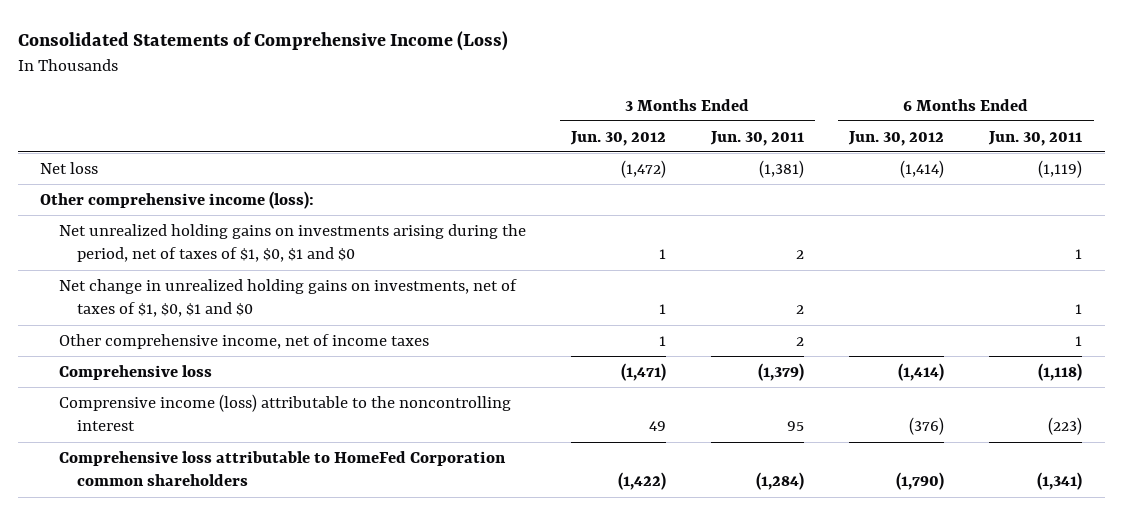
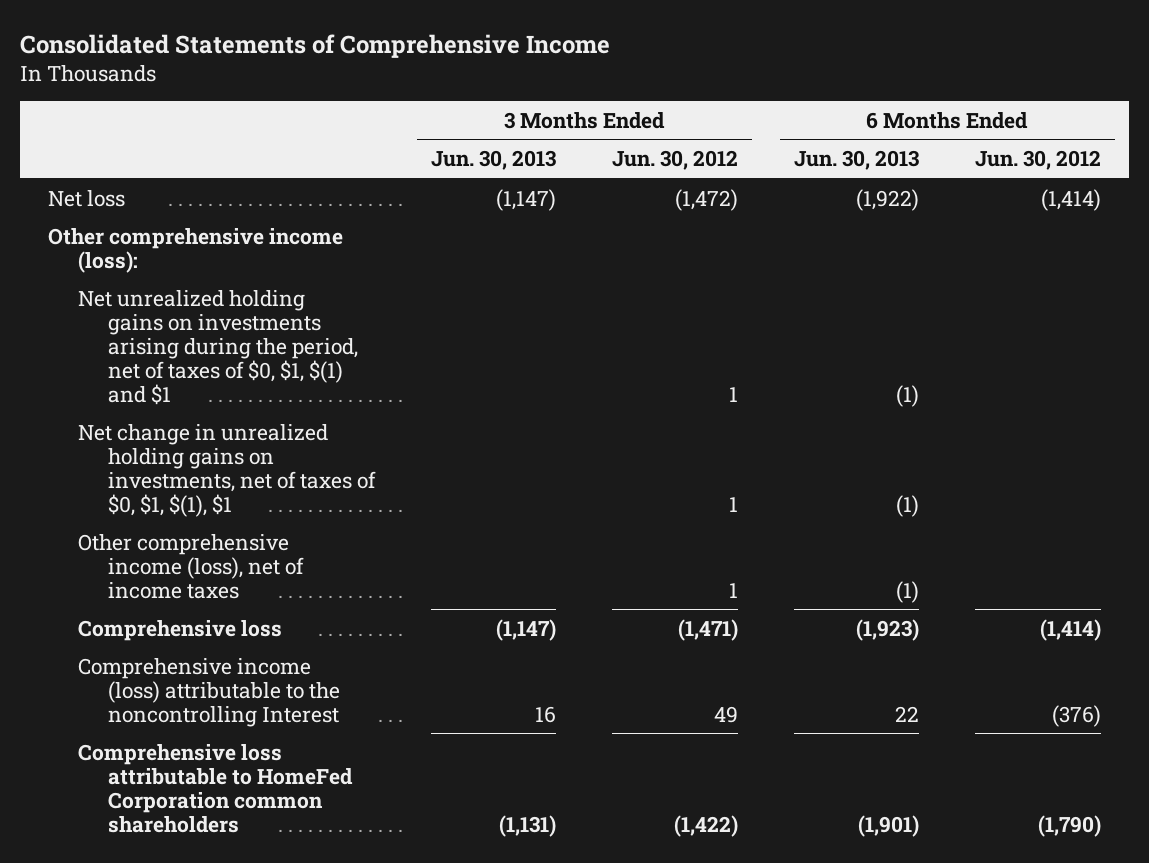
[17,31,508,52] Consolidated Statements of Comprehensive Income (Loss) -> [20,33,611,58] Consolidated Statements of Comprehensive Income
[710,130,805,146] Jun. 30, 2011 -> none
[988,130,1083,146] Jun. 30, 2011 -> none
none -> [430,150,556,171] Jun. 30, 2013
none -> [793,150,919,171] Jun. 30, 2013
[58,223,526,263] Net unrealized holding gains on investments arising during the period, net of taxes of $1, $0, $1 and $0 -> [77,289,358,405] Net unrealized holding gains on investments arising during the period, net of taxes of $0, $1, $(1) and $1
[58,278,517,318] Net change in unrealized holding gains on investments, net of taxes of $1, $0, $1 and $0 -> [77,423,376,517] Net change in unrealized holding gains on investments, net of taxes of $0, $1, $(1), $1
[58,333,429,349] Other comprehensive income, net of income taxes -> [77,533,304,599] Other comprehensive income (loss), net of income taxes
[58,393,511,432] Comprensive income (loss) attributable to the noncontrolling interest -> [77,657,340,727] Comprehensive income (loss) attributable to the noncontrolling Interest

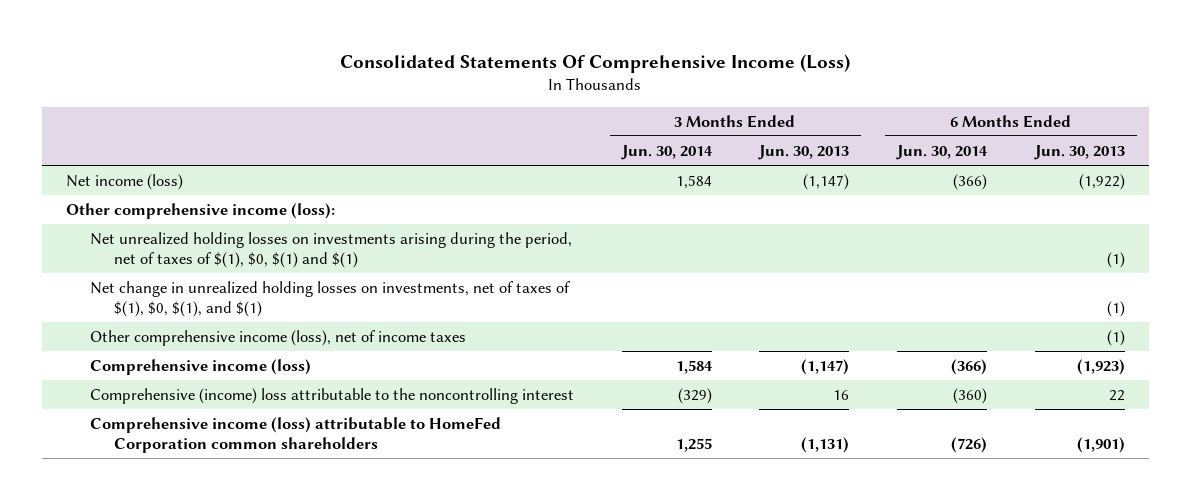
[20,33,611,58] Consolidated Statements of Comprehensive Income -> [340,53,851,73] Consolidated Statements Of Comprehensive Income (Loss)
[611,150,738,171] Jun. 30, 2012 -> none
[974,150,1101,171] Jun. 30, 2012 -> none
none -> [620,144,713,160] Jun. 30, 2014
none -> [896,144,989,160] Jun. 30, 2014
[48,189,126,207] Net loss -> [65,173,183,190] Net income (loss)
[77,289,358,405] Net unrealized holding gains on investments arising during the period, net of taxes of $0, $1, $(1) and $1 -> [89,231,572,268] Net unrealized holding losses on investments arising during the period, net of taxes of $(1), $0, $(1) and $(1)
[77,423,376,517] Net change in unrealized holding gains on investments, net of taxes of $0, $1, $(1), $1 -> [89,280,570,317] Net change in unrealized holding losses on investments, net of taxes of $(1), $0, $(1), and $(1)
[77,619,282,641] Comprehensive loss -> [89,358,311,375] Comprehensive income (loss)
[77,657,340,727] Comprehensive income (loss) attributable to the noncontrolling Interest -> [89,387,574,404] Comprehensive (income) loss attributable to the noncontrolling interest
[77,743,353,833] Comprehensive loss attributable to HomeFed Corporation common shareholders -> [89,416,501,453] Comprehensive income (loss) attributable to HomeFed Corporation common shareholders

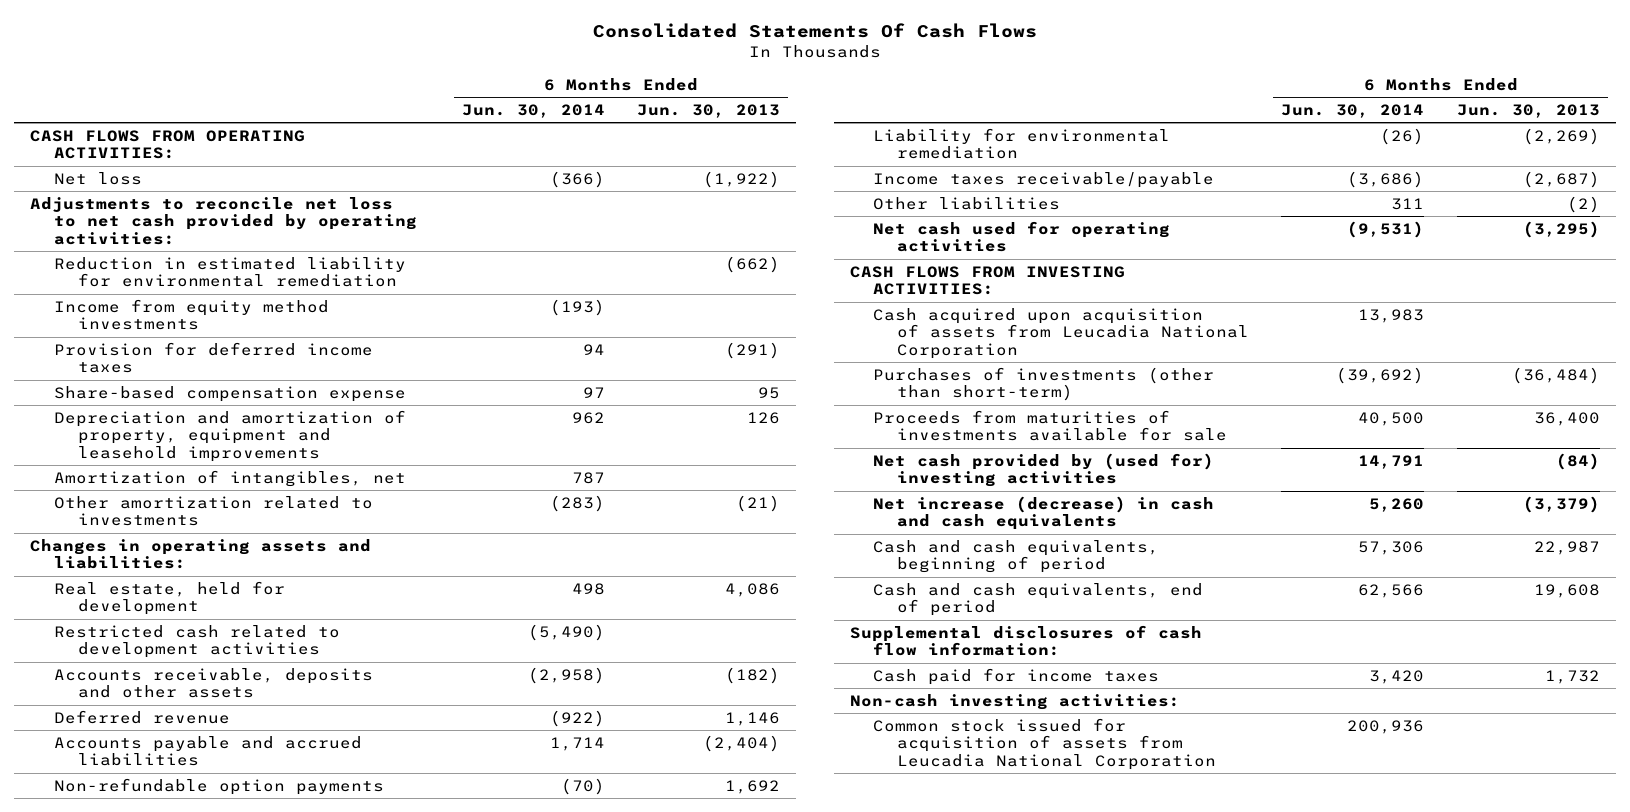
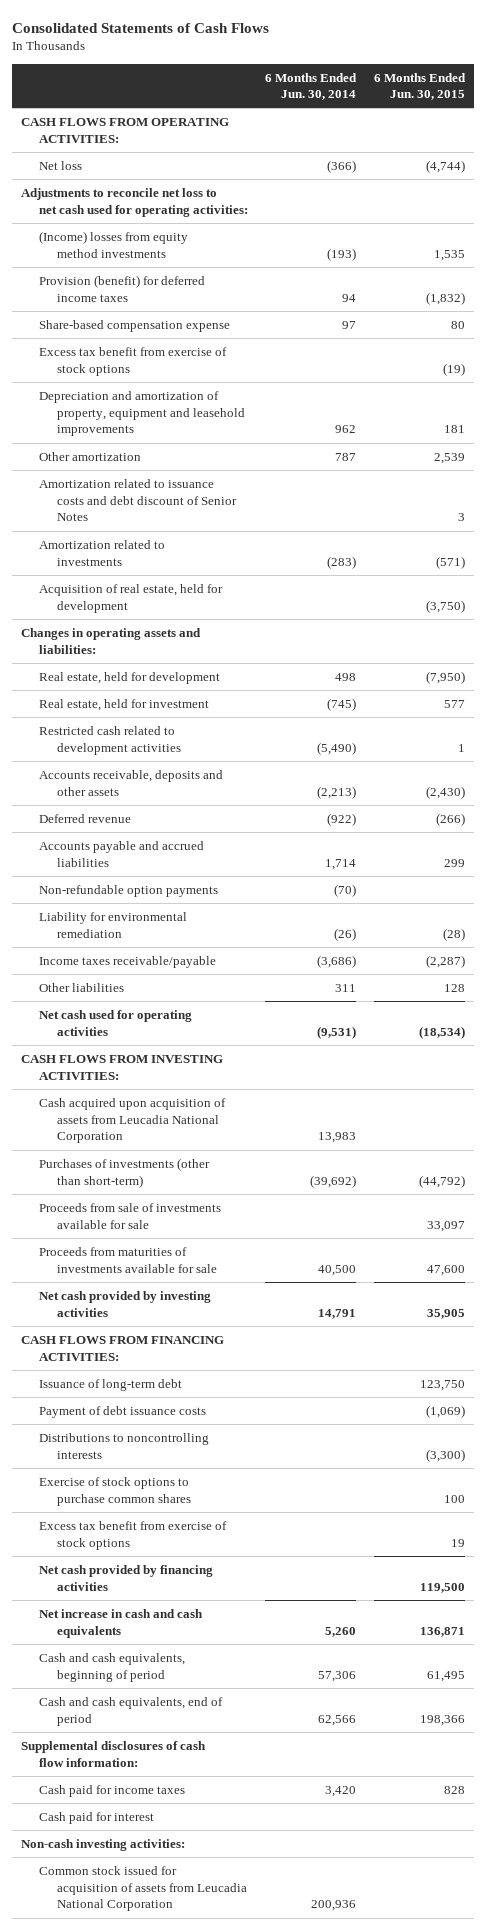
[592,23,1037,39] Consolidated Statements Of Cash Flows -> [12,22,270,33] Consolidated Statements of Cash Flows
[637,104,781,119] Jun. 30, 2013 -> none
none -> [374,72,467,101] 6 Months Ended Jun. 30, 2015
[53,256,406,288] Reduction in estimated liability for environmental remediation -> none
[30,196,417,245] Adjustments to reconcile net loss to net cash provided by operating activities: -> [20,187,248,217] Adjustments to reconcile net loss to net cash used for operating activities:
[53,298,329,331] Income from equity method investments -> [38,230,188,258] (Income) losses from equity method investments
[53,341,373,374] Provision for deferred income taxes -> [38,274,205,302] Provision (benefit) for deferred income taxes
none -> [38,346,227,376] Excess tax benefit from exercise of stock options
[53,469,406,487] Amortization of intangibles, net -> [38,451,141,461] Other amortization
none -> [38,478,237,522] Amortization related to issuance costs and debt discount of Senior Notes
[53,495,373,527] Other amortization related to investments -> [38,539,165,566] Amortization related to investments
none -> [38,583,223,613] Acquisition of real estate, held for development
none -> [38,698,209,711] Real estate, held for investment
[527,666,605,684] (2,958) -> [317,785,357,799] (2,213)
none -> [38,1202,221,1229] Proceeds from sale of investments available for sale
[873,452,1215,488] Net cash provided by (used for) investing activities -> [38,1290,211,1317] Net cash provided by investing activities
none -> [20,1335,224,1361] CASH FLOWS FROM FINANCING ACTIVITIES:
none -> [38,1378,182,1391] Issuance of long-term debt
none -> [38,1405,206,1418] Payment of debt issuance costs
none -> [38,1432,209,1459] Distributions to noncontrolling interests
none -> [38,1476,191,1506] Exercise of stock options to purchase common shares
none -> [38,1520,227,1550] Excess tax benefit from exercise of stock options
none -> [38,1564,213,1591] Net cash provided by financing activities
[873,495,1215,531] Net increase (decrease) in cash and cash equivalents -> [38,1608,203,1638] Net increase in cash and cash equivalents
none -> [38,1811,154,1824] Cash paid for interest

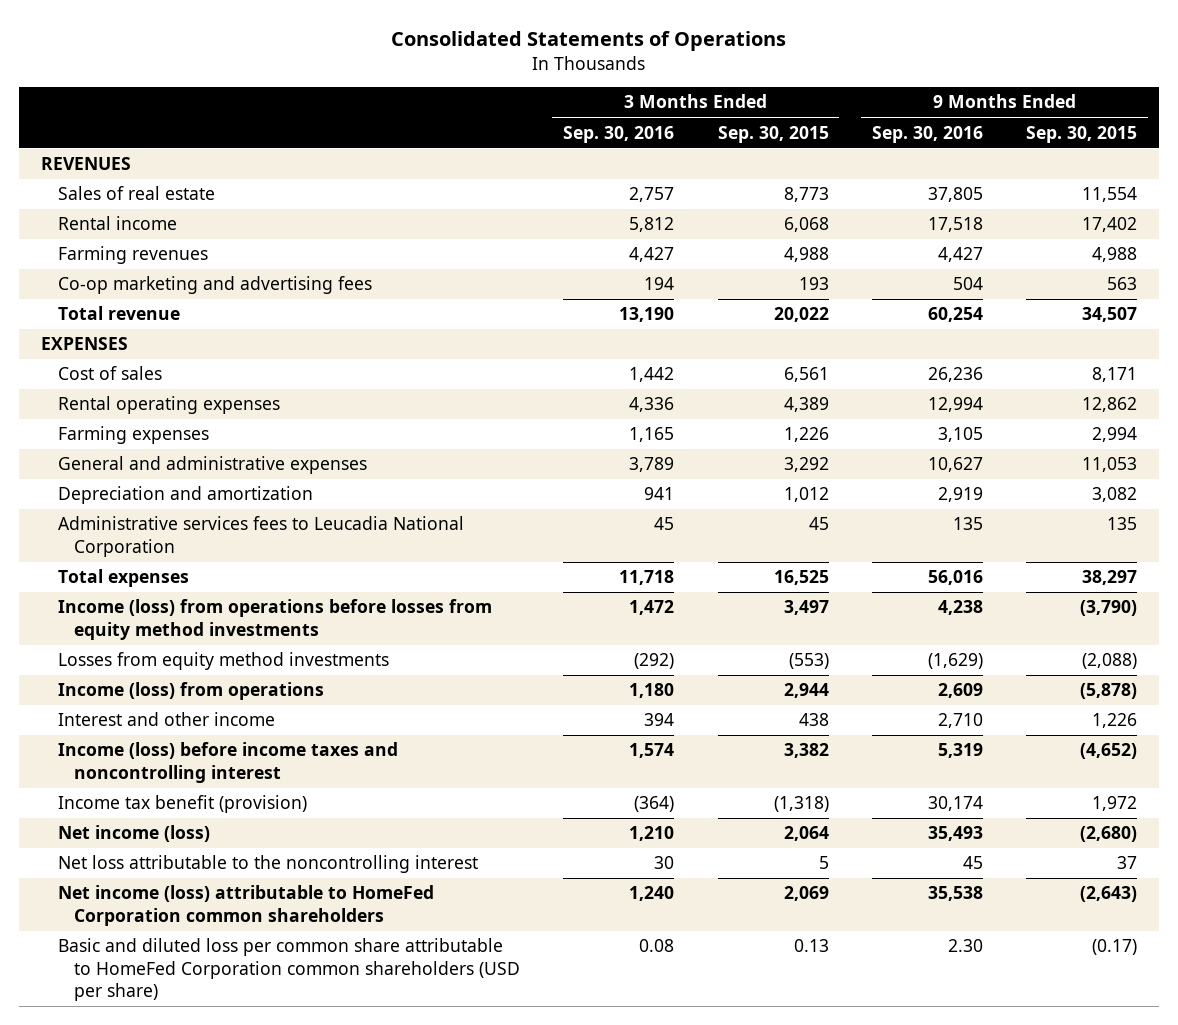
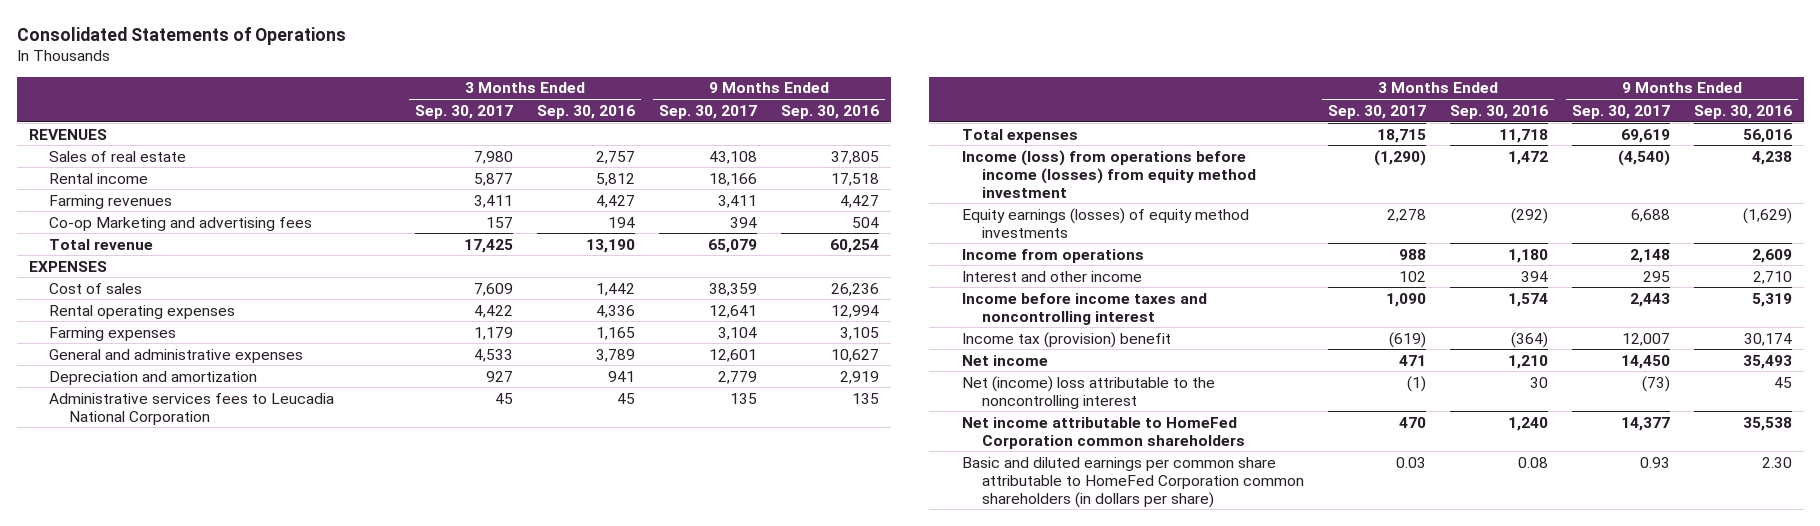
[717,125,829,143] Sep. 30, 2015 -> none
[1026,125,1138,143] Sep. 30, 2015 -> none
none -> [415,104,514,119] Sep. 30, 2017
none -> [659,104,758,119] Sep. 30, 2017
[57,276,372,295] Co-op marketing and advertising fees -> [48,216,312,231] Co-op Marketing and advertising fees
[57,599,492,640] Income (loss) from operations before losses from equity method investments -> [961,149,1257,198] Income (loss) from operations before income (losses) from equity method investment
[57,652,389,671] Losses from equity method investments -> [961,207,1249,238] Equity earnings (losses) of equity method investments
[57,682,324,701] Income (loss) from operations -> [961,248,1144,263] Income from operations
[57,742,398,783] Income (loss) before income taxes and noncontrolling interest -> [961,292,1207,325] Income before income taxes and noncontrolling interest
[57,795,307,814] Income tax benefit (provision) -> [961,331,1171,348] Income tax (provision) benefit
[57,825,210,843] Net income (loss) -> [961,354,1048,366] Net income
[57,855,478,874] Net loss attributable to the noncontrolling interest -> [961,375,1215,409] Net (income) loss attributable to the noncontrolling interest
[57,885,434,926] Net income (loss) attributable to HomeFed Corporation common shareholders -> [961,416,1246,449] Net income attributable to HomeFed Corporation common shareholders
[57,938,520,1002] Basic and diluted loss per common share attributable to HomeFed Corporation common shareholders (USD per share) -> [961,456,1305,508] Basic and diluted earnings per common share attributable to HomeFed Corporation common shareholders (in dollars per share)

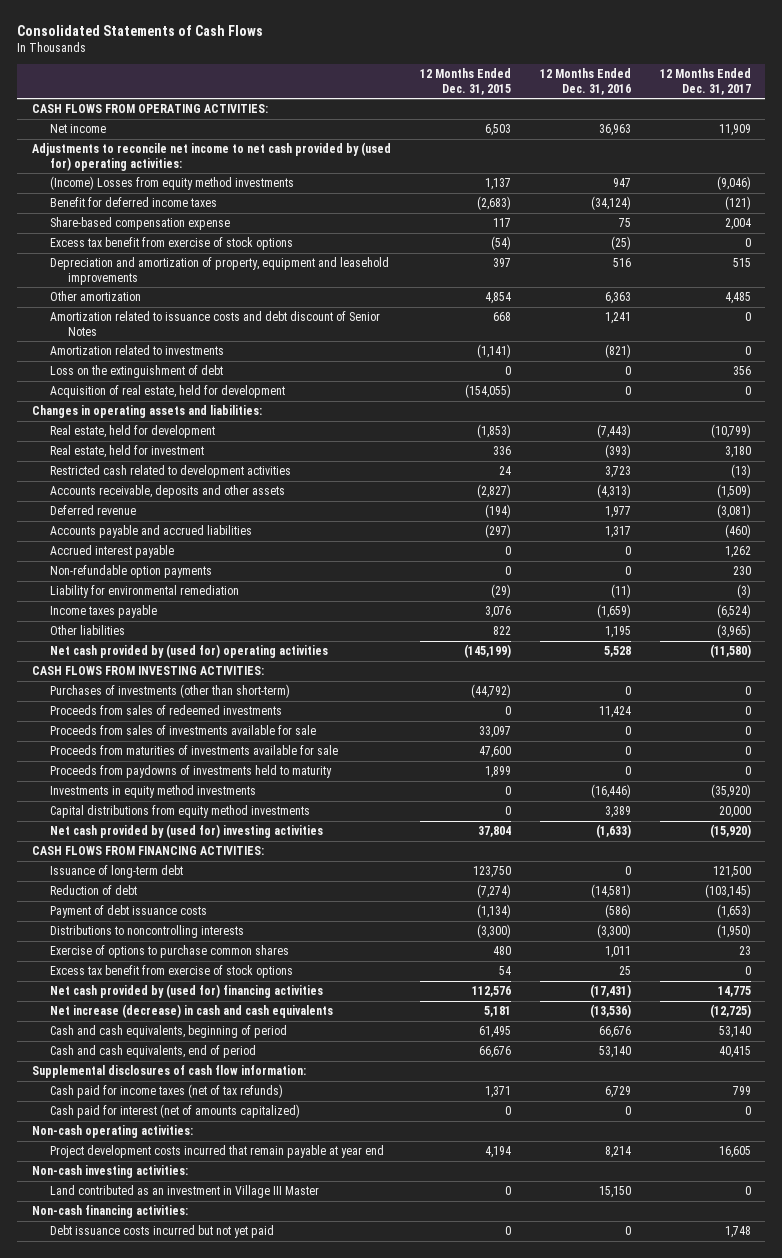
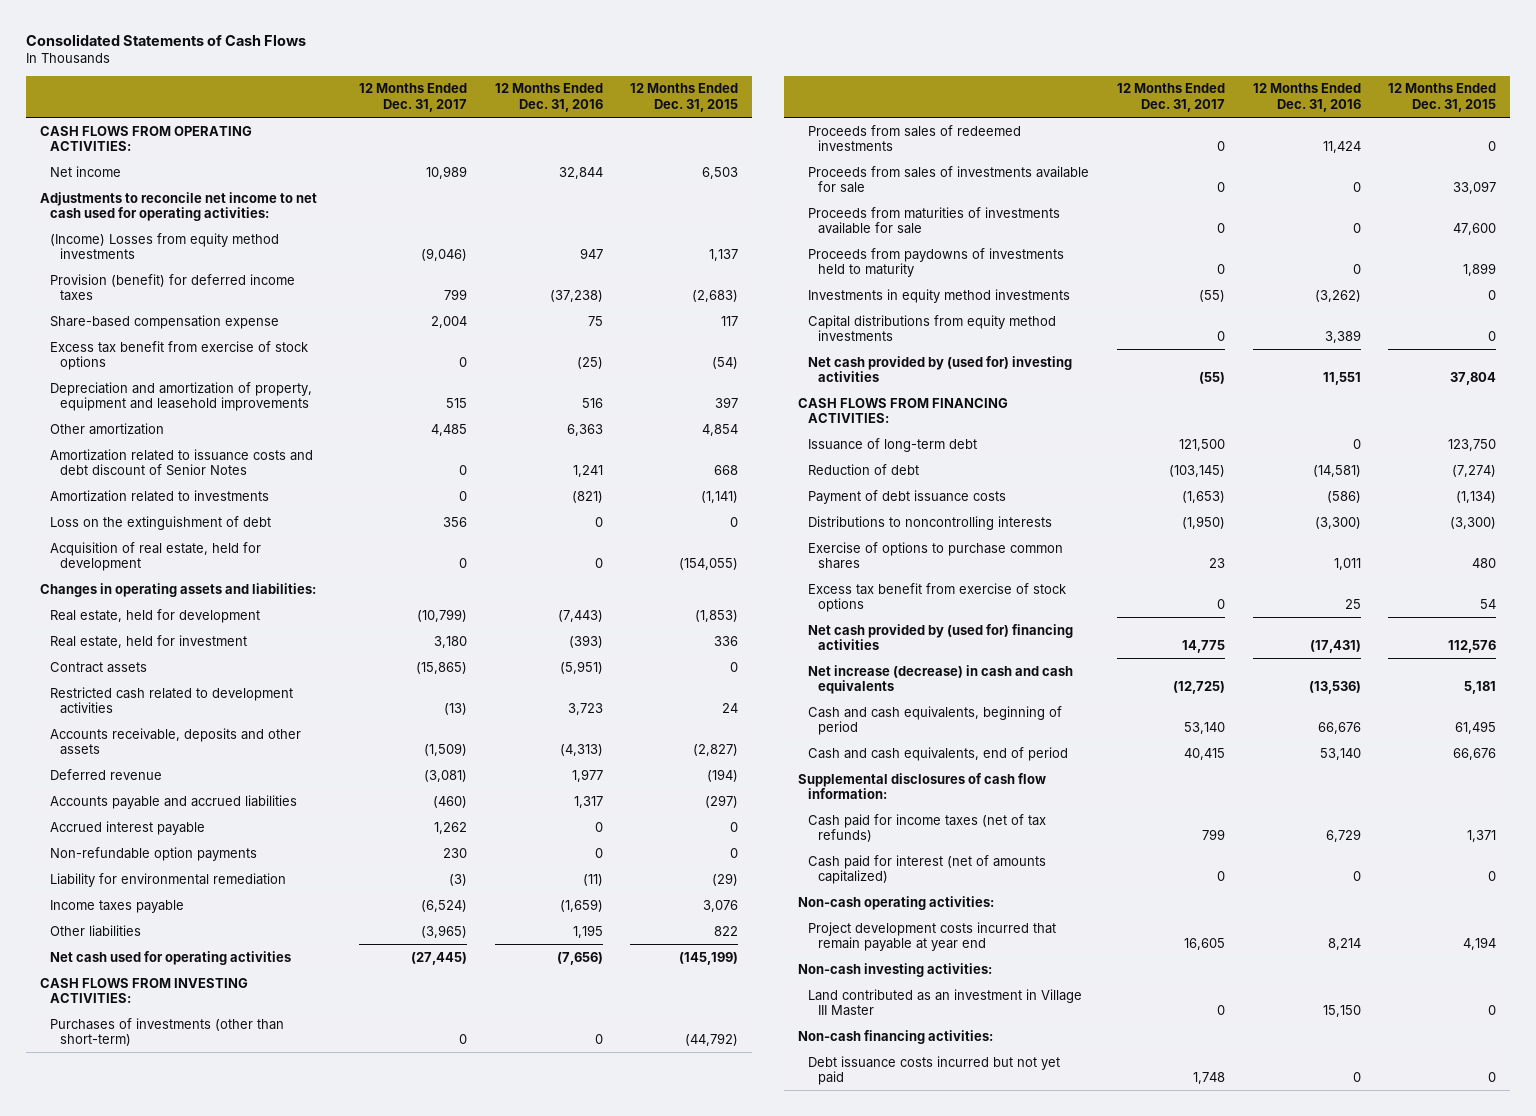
[598,124,631,137] 36,963 -> [558,166,603,179] 32,844
[718,124,751,137] 11,909 -> [425,165,467,179] 10,989
[31,142,391,171] Adjustments to reconcile net income to net cash provided by (used for) operating activities: -> [39,191,317,222] Adjustments to reconcile net income to net cash used for operating activities:
[49,197,217,208] Benefit for deferred income taxes -> [50,273,296,302] Provision (benefit) for deferred income taxes
[590,196,631,211] (34,124) -> [549,290,603,303] (37,238)
[724,196,751,211] (121) -> [443,289,467,301] 799
none -> [50,661,148,673] Contract assets
[49,644,328,659] Net cash provided by (used for) operating activities -> [50,950,292,965] Net cash used for operating activities
[603,646,631,658] 5,528 -> [556,951,603,965] (7,656)
[709,644,751,659] (11,580) -> [410,951,467,965] (27,445)
[590,784,631,799] (16,446) -> [1314,289,1361,302] (3,262)
[710,784,751,799] (35,920) -> [1198,289,1225,302] (55)
[718,806,751,819] 20,000 -> [1216,331,1225,342] 0
[595,824,631,839] (1,633) -> [1322,372,1361,386] 11,551
[709,824,751,839] (15,920) -> [1198,372,1225,385] (55)

